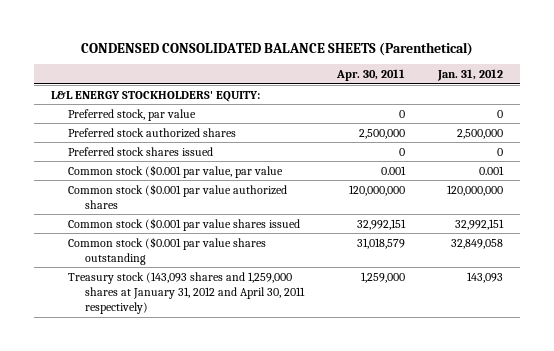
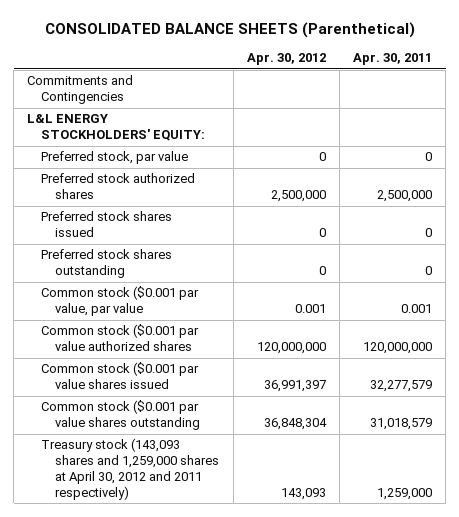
[80,41,473,56] CONDENSED CONSOLIDATED BALANCE SHEETS (Parenthetical) -> [44,21,415,38] CONSOLIDATED BALANCE SHEETS (Parenthetical)
[437,69,504,82] Jan. 31, 2012 -> none
none -> [246,53,326,66] Apr. 30, 2012
none -> [27,75,134,105] Commitments and Contingencies
none -> [41,249,173,279] Preferred stock shares outstanding
[356,218,406,230] 32,992,151 -> [369,380,432,393] 32,277,579
[67,271,305,315] Treasury stock (143,093 shares and 1,259,000 shares at January 31, 2012 and April 30, 2011 respectively) -> [41,438,220,501] Treasury stock (143,093 shares and 1,259,000 shares at April 30, 2012 and 2011 respectively)

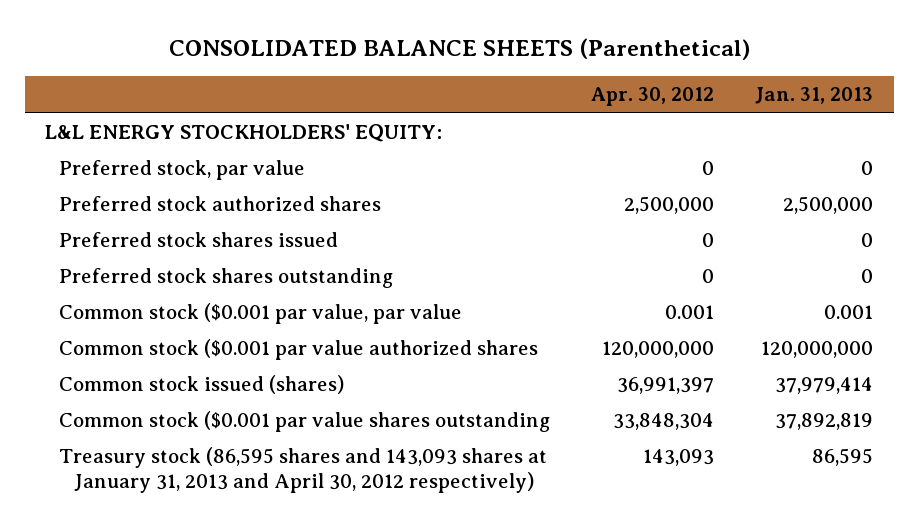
[352,53,432,66] Apr. 30, 2011 -> none
none -> [755,87,874,105] Jan. 31, 2013
[27,75,134,105] Commitments and Contingencies -> none
[41,362,200,390] Common stock ($0.001 par value shares issued -> [59,375,345,395] Common stock issued (shares)
[263,418,327,431] 36,848,304 -> [613,413,715,431] 33,848,304
[41,438,220,501] Treasury stock (143,093 shares and 1,259,000 shares at April 30, 2012 and 2011 respectively) -> [59,447,548,494] Treasury stock (86,595 shares and 143,093 shares at January 31, 2013 and April 30, 2012 respectively)

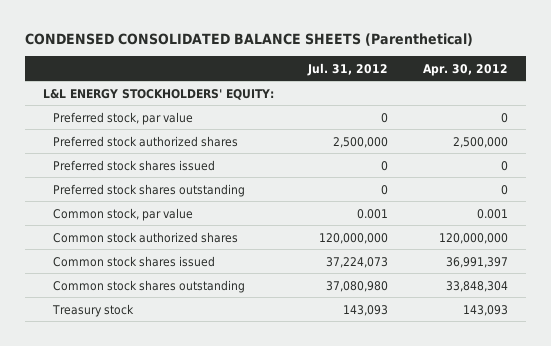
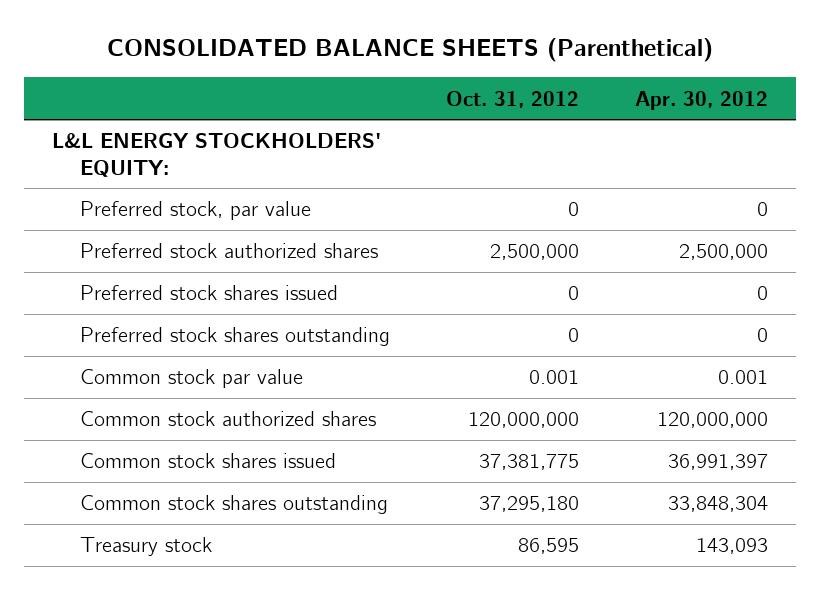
[25,33,474,47] CONDENSED CONSOLIDATED BALANCE SHEETS (Parenthetical) -> [106,38,713,63] CONSOLIDATED BALANCE SHEETS (Parenthetical)
[307,62,389,76] Jul. 31, 2012 -> none
none -> [446,90,580,108] Oct. 31, 2012
[52,207,193,221] Common stock, par value -> [80,369,304,389] Common stock par value

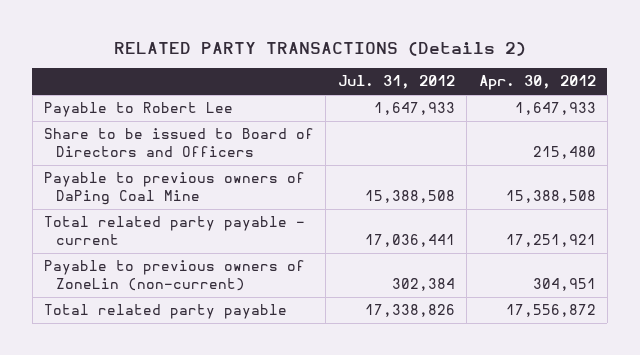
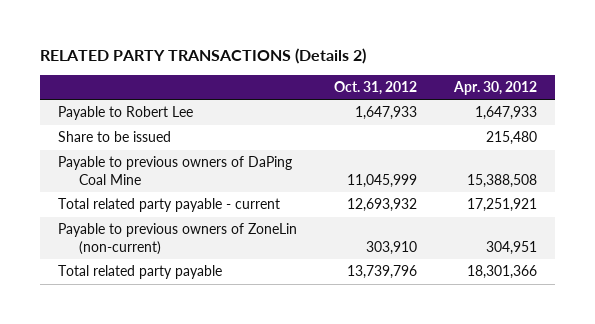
[337,75,455,90] Jul. 31, 2012 -> none
none -> [334,80,418,95] Oct. 31, 2012
[44,128,315,157] Share to be issued to Board of Directors and Officers -> [58,131,172,143] Share to be issued
[505,304,596,318] 17,556,872 -> [466,265,537,280] 18,301,366

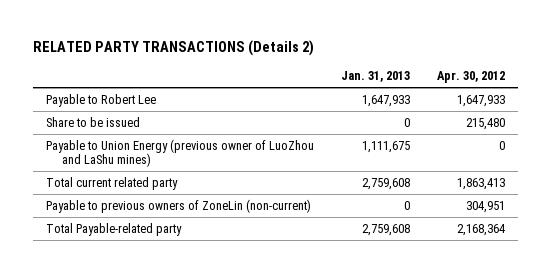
[334,80,418,95] Oct. 31, 2012 -> none
none -> [340,71,410,83] Jan. 31, 2013
[58,156,293,185] Payable to previous owners of DaPing Coal Mine -> none
none -> [46,138,315,168] Payable to Union Energy (previous owner of LuoZhou and LaShu mines)
[58,198,281,213] Total related party payable - current -> [46,176,179,190] Total current related party
[466,198,537,213] 17,251,921 -> [456,177,505,190] 1,863,413
[58,265,223,280] Total related party payable -> [46,222,183,236] Total Payable-related party
[466,265,537,280] 18,301,366 -> [456,223,505,236] 2,168,364

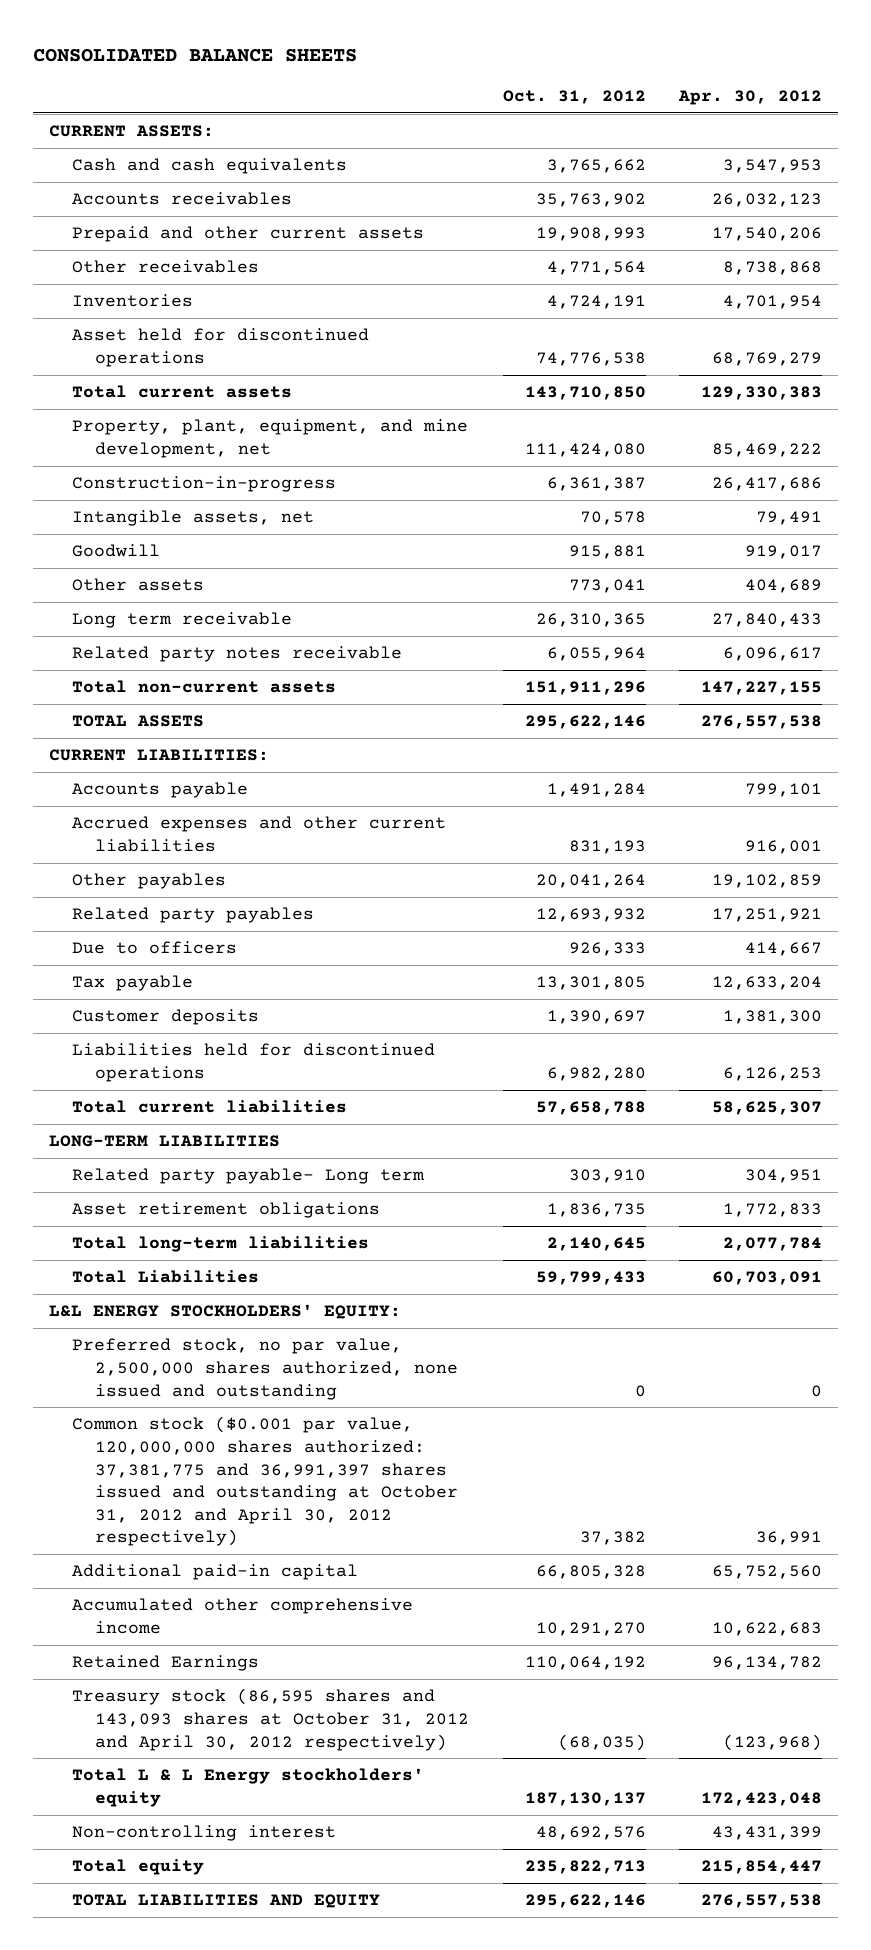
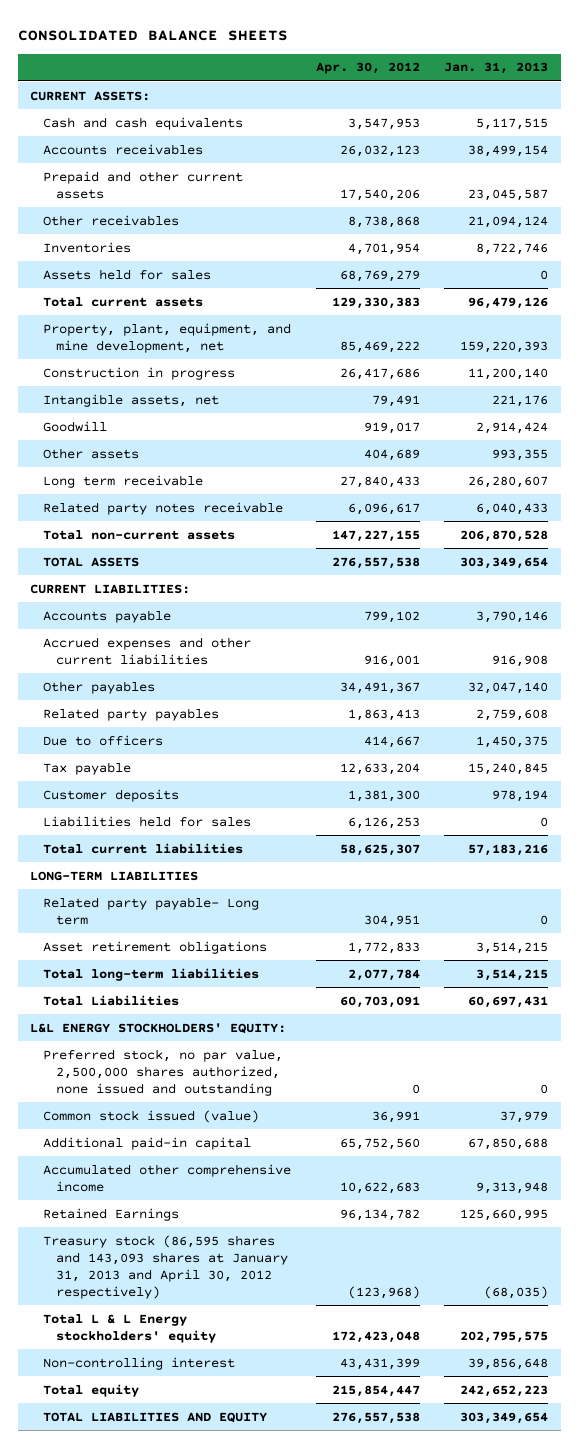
[502,89,646,104] Oct. 31, 2012 -> none
none -> [444,62,549,75] Jan. 31, 2013
[72,328,370,367] Asset held for discontinued operations -> [43,268,212,280] Assets held for sales
[72,476,337,493] Construction-in-progress -> [43,366,236,380] Construction in progress
[744,783,822,798] 799,101 -> [363,610,420,623] 799,102
[711,874,822,889] 19,102,859 -> [339,681,420,694] 34,491,367
[711,908,822,923] 17,251,921 -> [347,708,420,721] 1,863,413
[72,1043,436,1082] Liabilities held for discontinued operations -> [43,815,252,827] Liabilities held for sales
[72,1416,459,1547] Common stock ($0.001 par value, 120,000,000 shares authorized: 37,381,775 and 36,991,397 shares issued and outstanding at October 31, 2012 and April 30, 2012 respectively) -> [43,1109,260,1123] Common stock issued (value)
[72,1688,470,1751] Treasury stock (86,595 shares and 143,093 shares at October 31, 2012 and April 30, 2012 respectively) -> [43,1234,288,1299] Treasury stock (86,595 shares and 143,093 shares at January 31, 2013 and April 30, 2012 respectively)

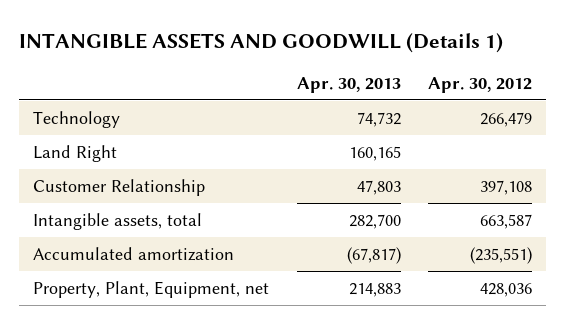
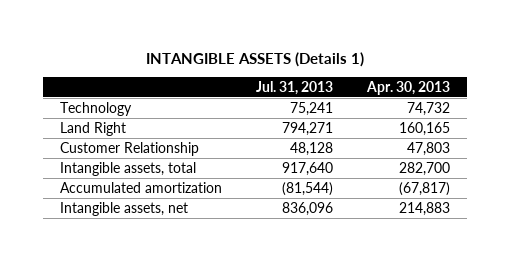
[19,32,504,53] INTANGIBLE ASSETS AND GOODWILL (Details 1) -> [146,51,365,67] INTANGIBLE ASSETS (Details 1)
[427,76,532,93] Apr. 30, 2012 -> none
none -> [256,80,334,95] Jul. 31, 2013
[33,280,270,298] Property, Plant, Equipment, net -> [60,201,189,216] Intangible assets, net

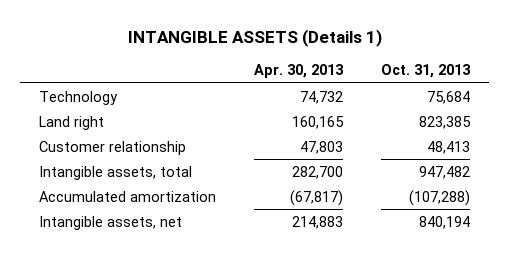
[256,80,334,95] Jul. 31, 2013 -> none
none -> [381,64,472,79] Oct. 31, 2013
[60,121,127,136] Land Right -> [39,115,105,130] Land right
[60,141,200,156] Customer Relationship -> [39,140,187,155] Customer relationship

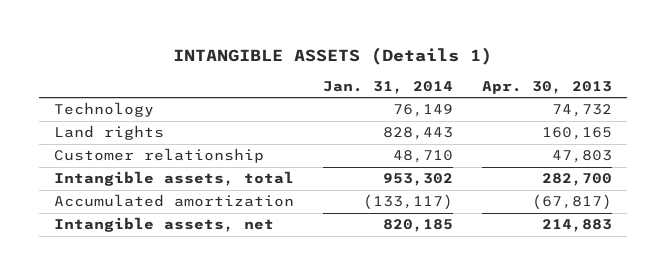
[381,64,472,79] Oct. 31, 2013 -> none
none -> [323,80,454,94] Jan. 31, 2014
[39,115,105,130] Land right -> [53,125,164,141] Land rights

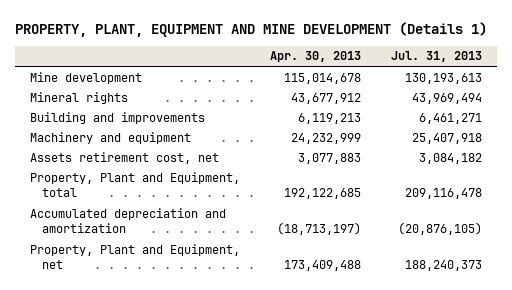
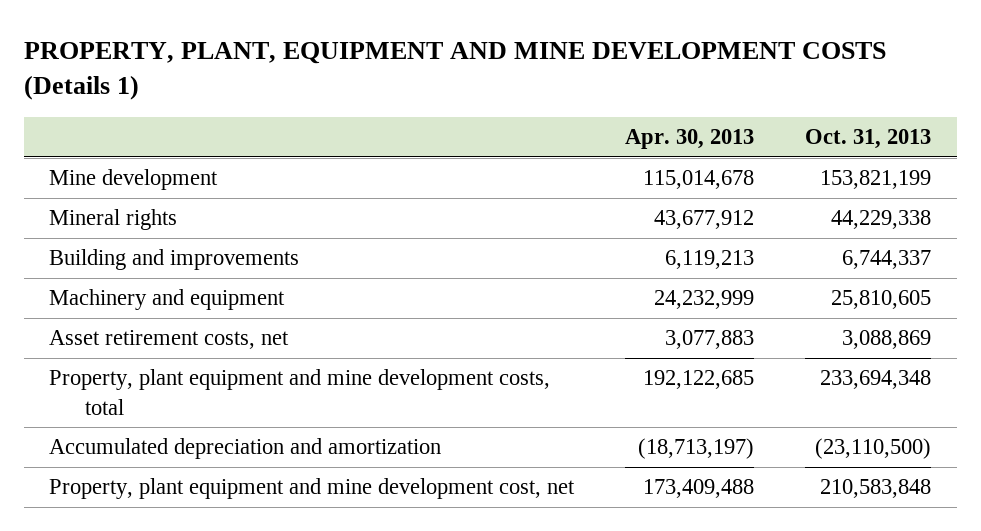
[15,21,488,37] PROPERTY, PLANT, EQUIPMENT AND MINE DEVELOPMENT (Details 1) -> [23,41,886,100] PROPERTY, PLANT, EQUIPMENT AND MINE DEVELOPMENT COSTS (Details 1)
[390,51,482,63] Jul. 31, 2013 -> none
none -> [805,128,932,149] Oct. 31, 2013
[30,151,220,164] Assets retirement cost, net -> [49,330,290,350] Asset retirement costs, net
[30,171,241,197] Property, Plant and Equipment, total -> [49,369,551,415] Property, plant equipment and mine development costs, total
[30,243,241,269] Property, Plant and Equipment, net -> [49,478,576,500] Property, plant equipment and mine development cost, net

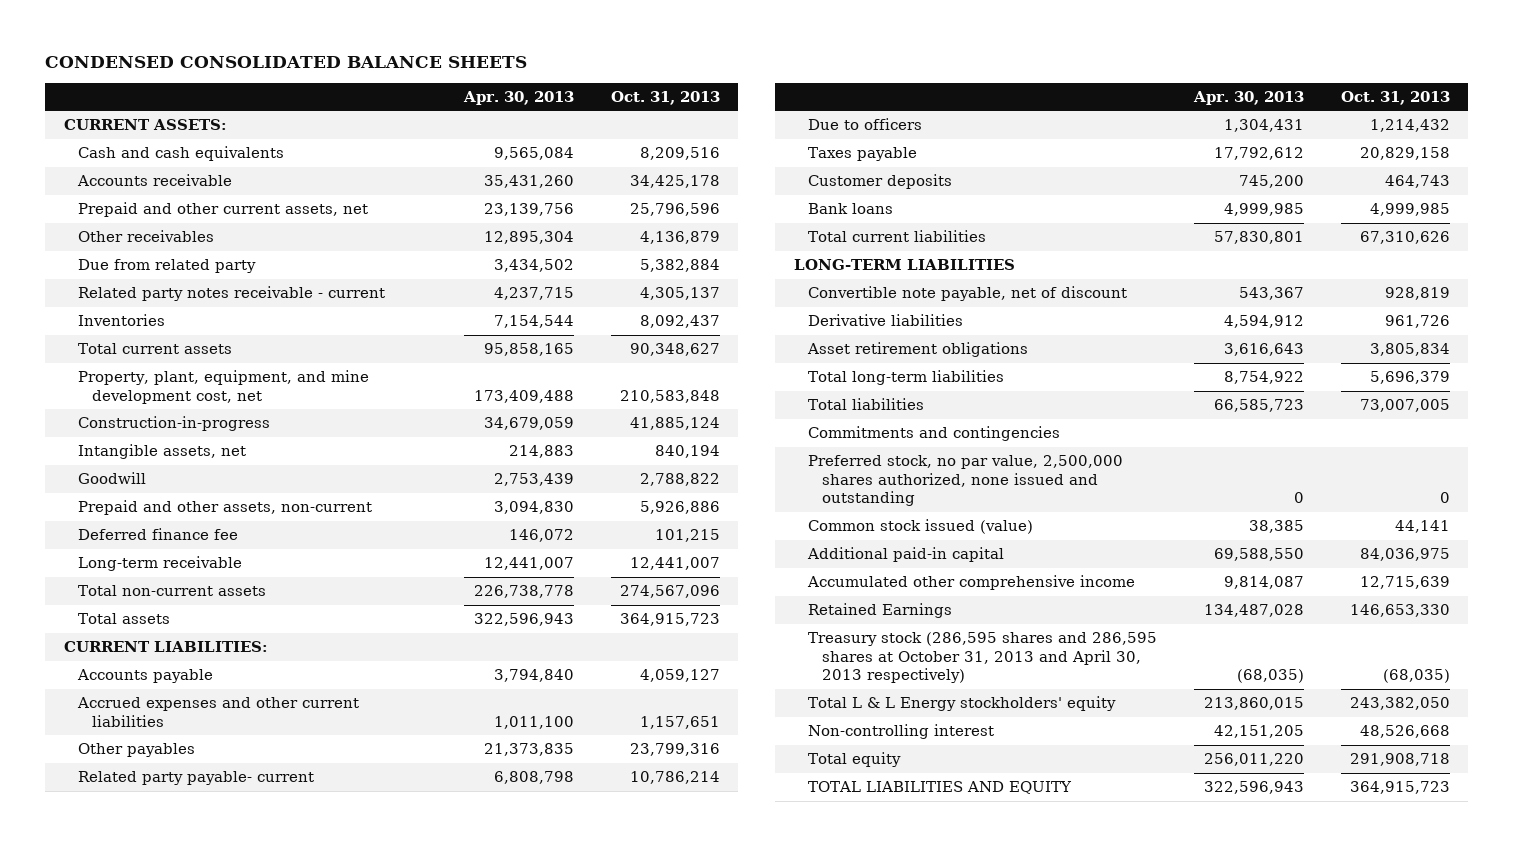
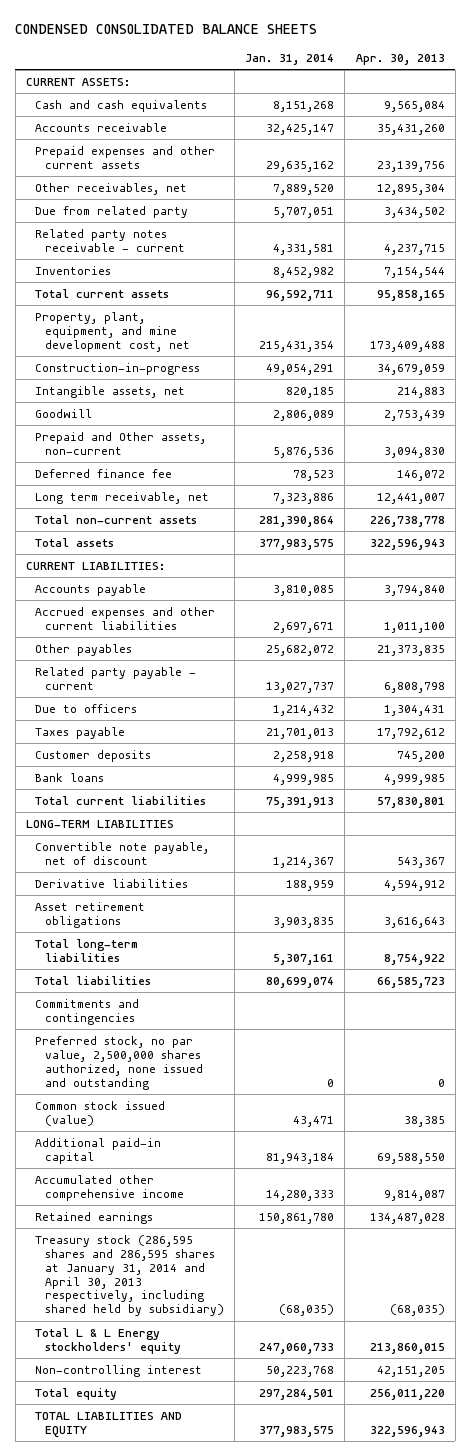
[610,91,720,106] Oct. 31, 2013 -> none
none -> [245,53,335,65] Jan. 31, 2014
[77,202,368,218] Prepaid and other current assets, net -> [35,145,216,169] Prepaid expenses and other current assets
[77,230,214,243] Other receivables -> [35,182,188,195] Other receivables, net
[77,500,372,516] Prepaid and other assets, non-current -> [35,431,207,455] Prepaid and Other assets, non-current
[77,556,242,572] Long-term receivable -> [35,491,210,504] Long term receivable, net
[77,771,314,786] Related party payable- current -> [35,666,197,690] Related party payable - current
[807,603,952,619] Retained Earnings -> [35,1211,154,1224] Retained earnings
[807,632,1157,684] Treasury stock (286,595 shares and 286,595 shares at October 31, 2013 and April 30, 2013 respectively) -> [35,1234,224,1317] Treasury stock (286,595 shares and 286,595 shares at January 31, 2014 and April 30, 2013 respectively, including shared held by subsidiary)

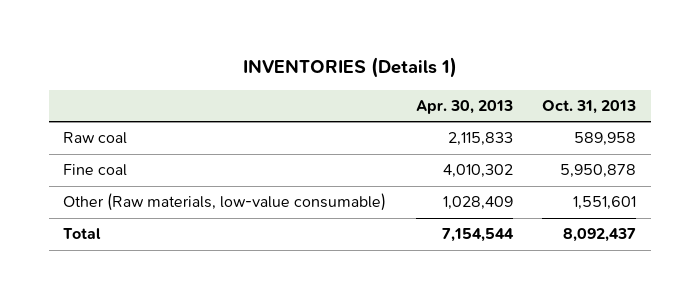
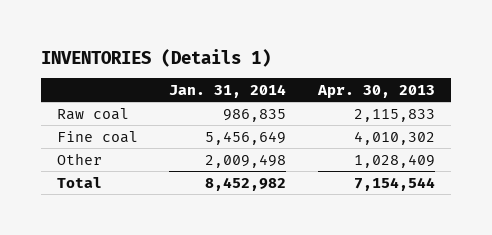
[542,99,637,114] Oct. 31, 2013 -> none
none -> [169,83,287,98] Jan. 31, 2014
[63,193,387,212] Other (Raw materials, low-value consumable) -> [56,152,102,165] Other

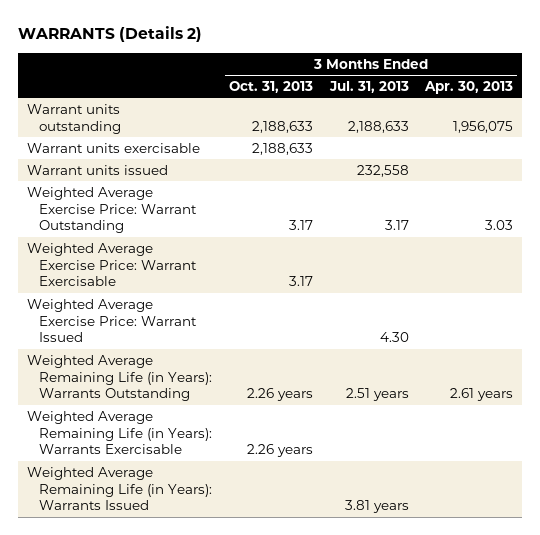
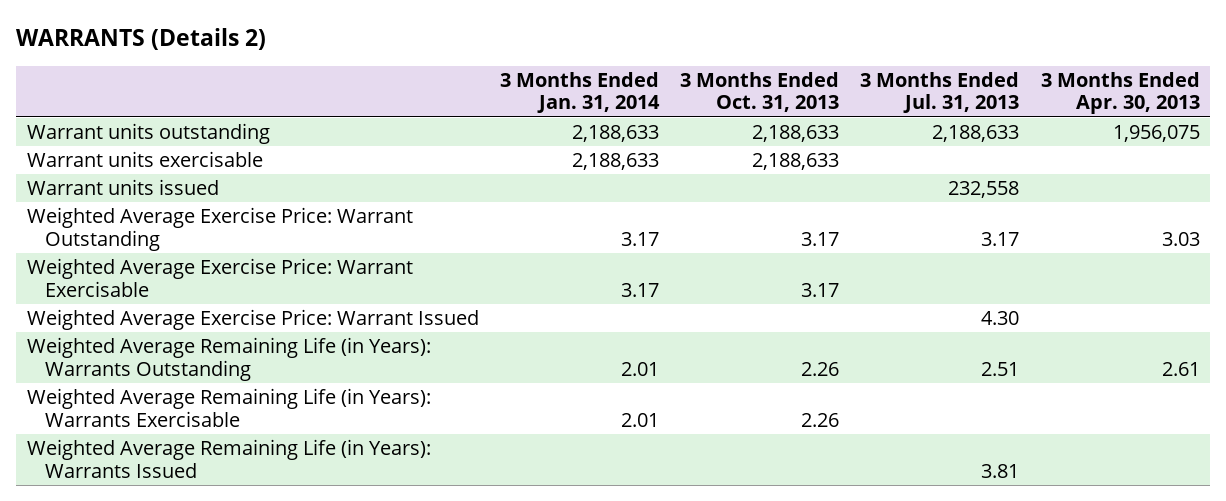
none -> [499,71,660,114] 3 Months Ended Jan. 31, 2014
[247,388,314,402] 2.26 years -> [801,361,840,376] 2.26
[345,388,409,402] 2.51 years -> [981,361,1020,376] 2.51
[450,388,514,402] 2.61 years -> [1161,361,1200,376] 2.61
[247,444,314,458] 2.26 years -> [801,412,840,427] 2.26
[344,500,409,514] 3.81 years -> [981,463,1020,478] 3.81

